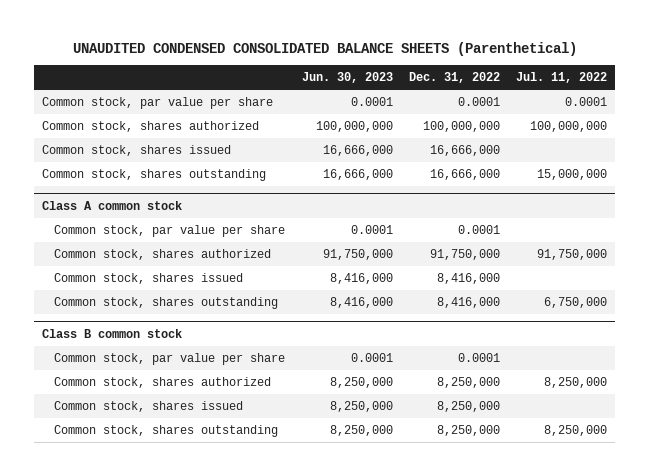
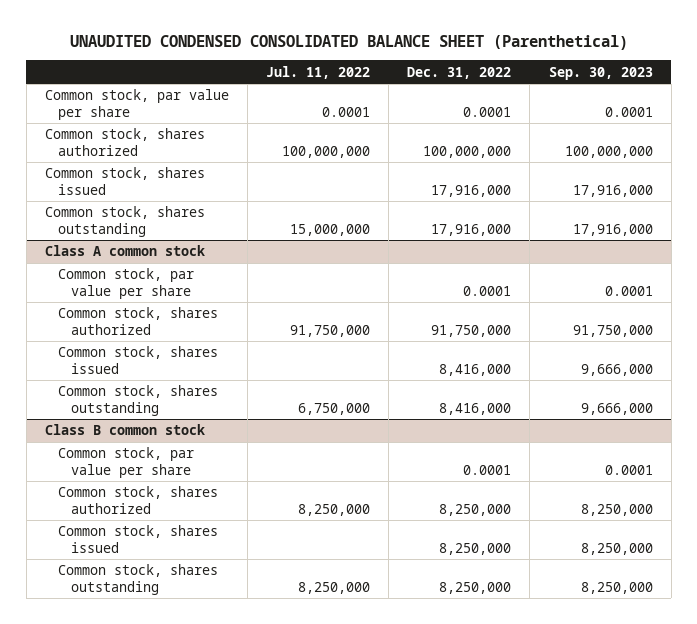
[72,41,577,56] UNAUDITED CONDENSED CONSOLIDATED BALANCE SHEETS (Parenthetical) -> [69,34,628,50] UNAUDITED CONDENSED CONSOLIDATED BALANCE SHEET (Parenthetical)
[301,72,393,84] Jun. 30, 2023 -> none
none -> [548,66,653,80] Sep. 30, 2023
[429,145,500,157] 16,666,000 -> [431,184,512,197] 17,916,000
[429,169,500,181] 16,666,000 -> [431,223,512,236] 17,916,000

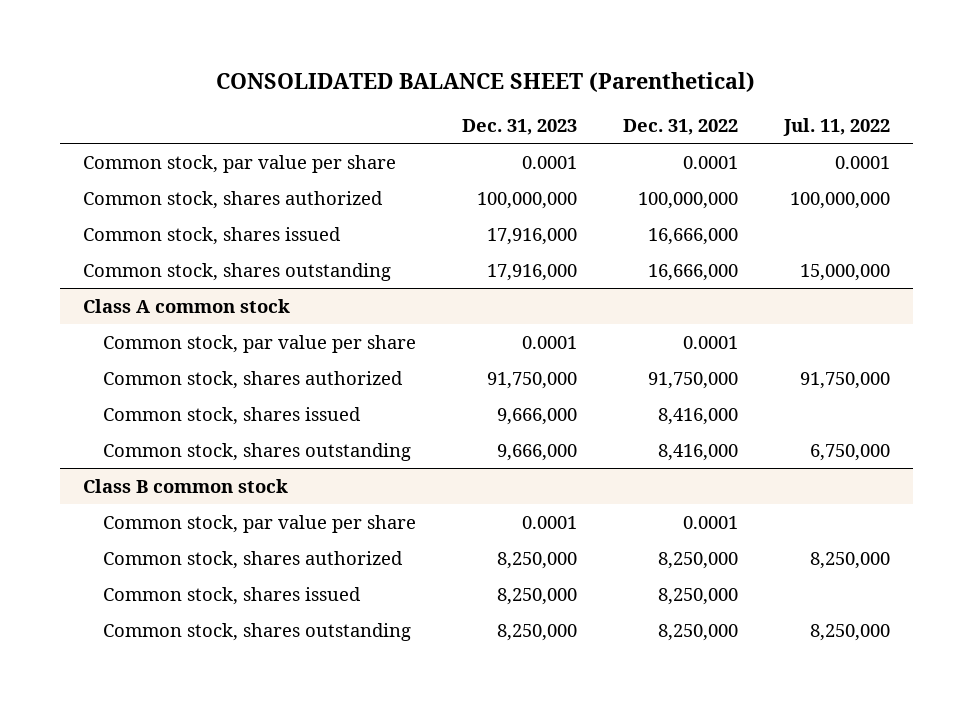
[69,34,628,50] UNAUDITED CONDENSED CONSOLIDATED BALANCE SHEET (Parenthetical) -> [216,71,756,92] CONSOLIDATED BALANCE SHEET (Parenthetical)
[548,66,653,80] Sep. 30, 2023 -> none
none -> [461,119,577,136] Dec. 31, 2023
[431,184,512,197] 17,916,000 -> [647,227,738,245] 16,666,000
[431,223,512,236] 17,916,000 -> [647,263,738,281] 16,666,000

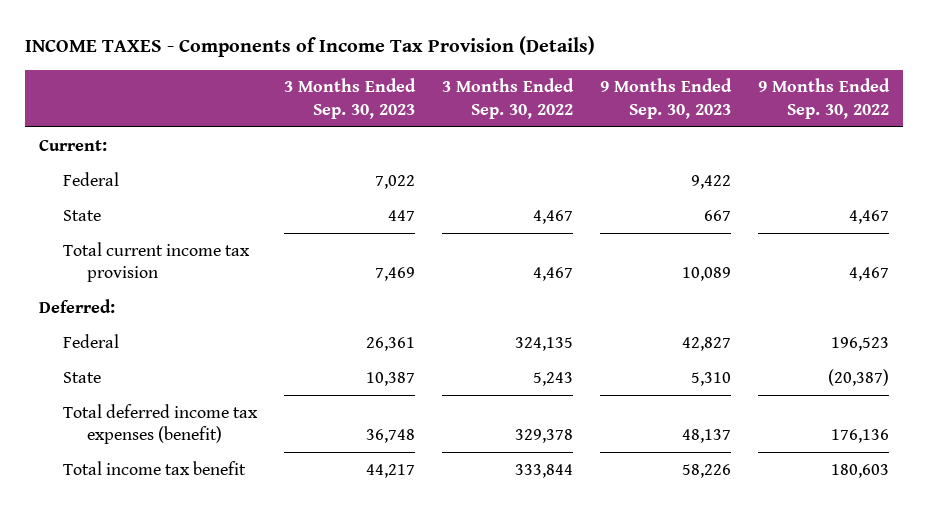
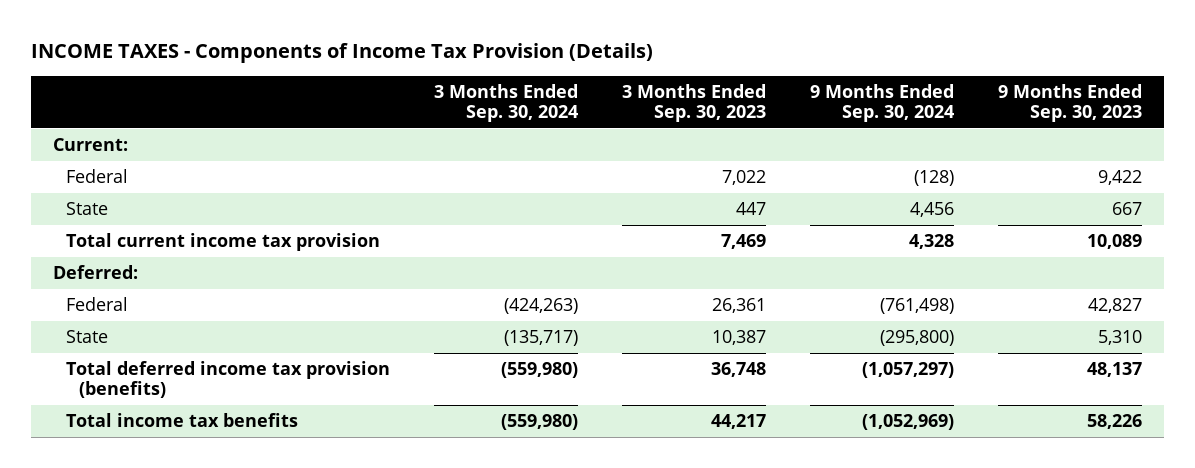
[442,78,575,119] 3 Months Ended Sep. 30, 2022 -> none
[758,78,891,119] 9 Months Ended Sep. 30, 2022 -> none
none -> [433,83,578,122] 3 Months Ended Sep. 30, 2024
none -> [809,83,954,122] 9 Months Ended Sep. 30, 2024
[62,403,258,445] Total deferred income tax expenses (benefit) -> [65,361,390,399] Total deferred income tax provision (benefits)
[62,460,246,475] Total income tax benefit -> [65,413,298,428] Total income tax benefits

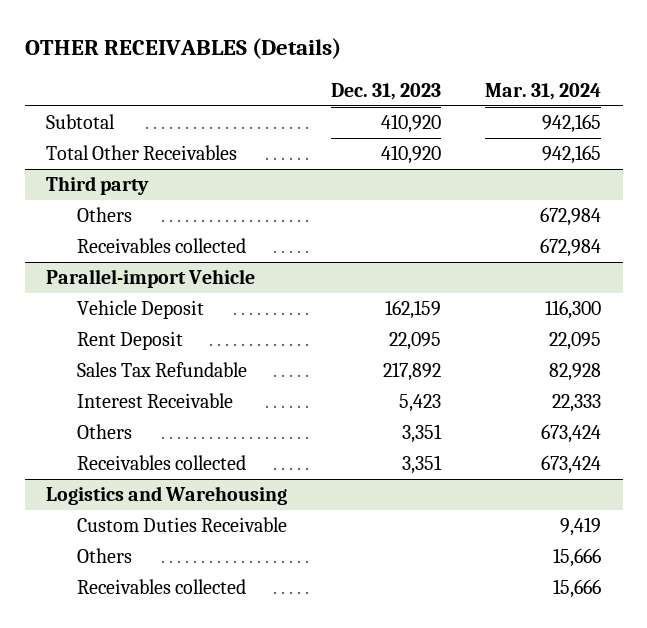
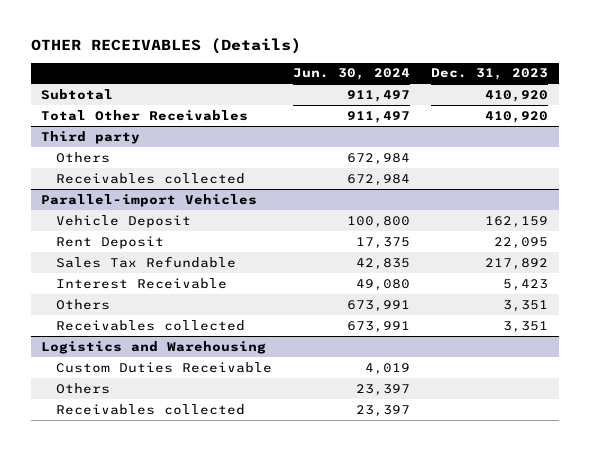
[484,82,601,100] Mar. 31, 2024 -> none
none -> [293,68,411,81] Jun. 30, 2024
[46,269,256,289] Parallel-import Vehicle -> [41,193,258,207] Parallel-import Vehicles

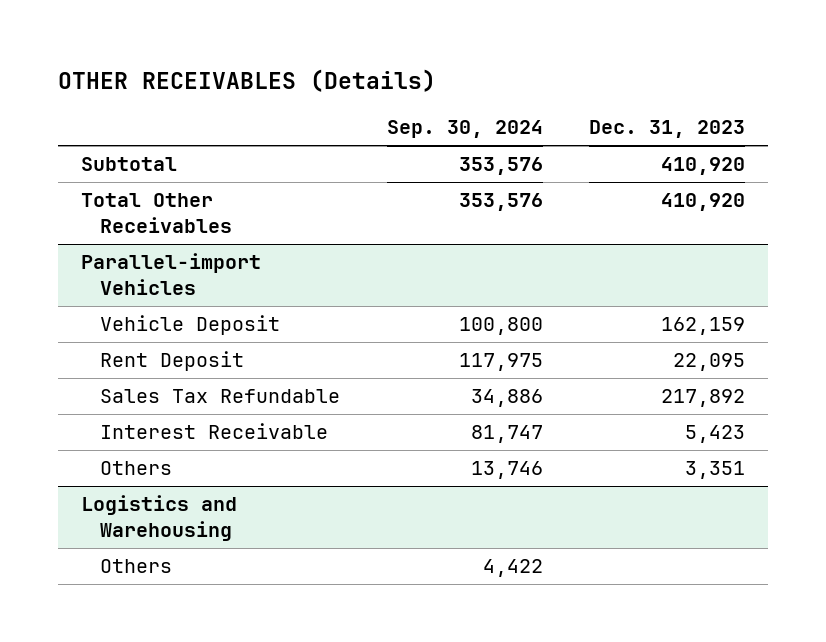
[293,68,411,81] Jun. 30, 2024 -> none
none -> [386,120,543,139] Sep. 30, 2024
[41,130,141,144] Third party -> none
[55,151,110,163] Others -> none
[55,172,245,184] Receivables collected -> none
[55,319,245,331] Receivables collected -> none
[55,361,272,373] Custom Duties Receivable -> none
[55,403,245,415] Receivables collected -> none

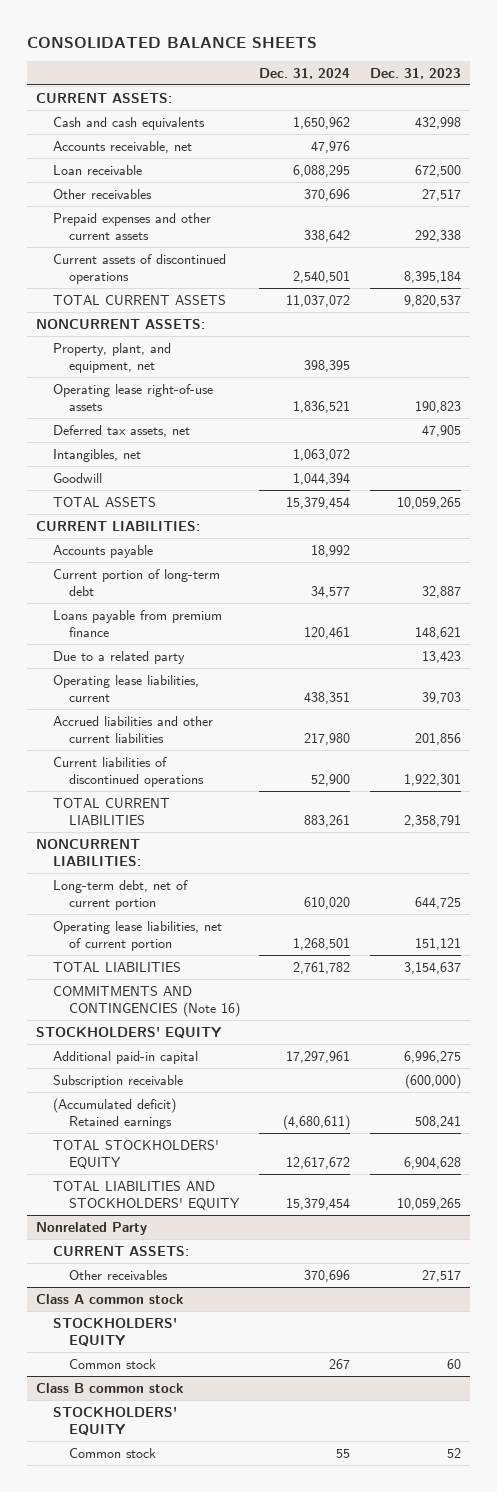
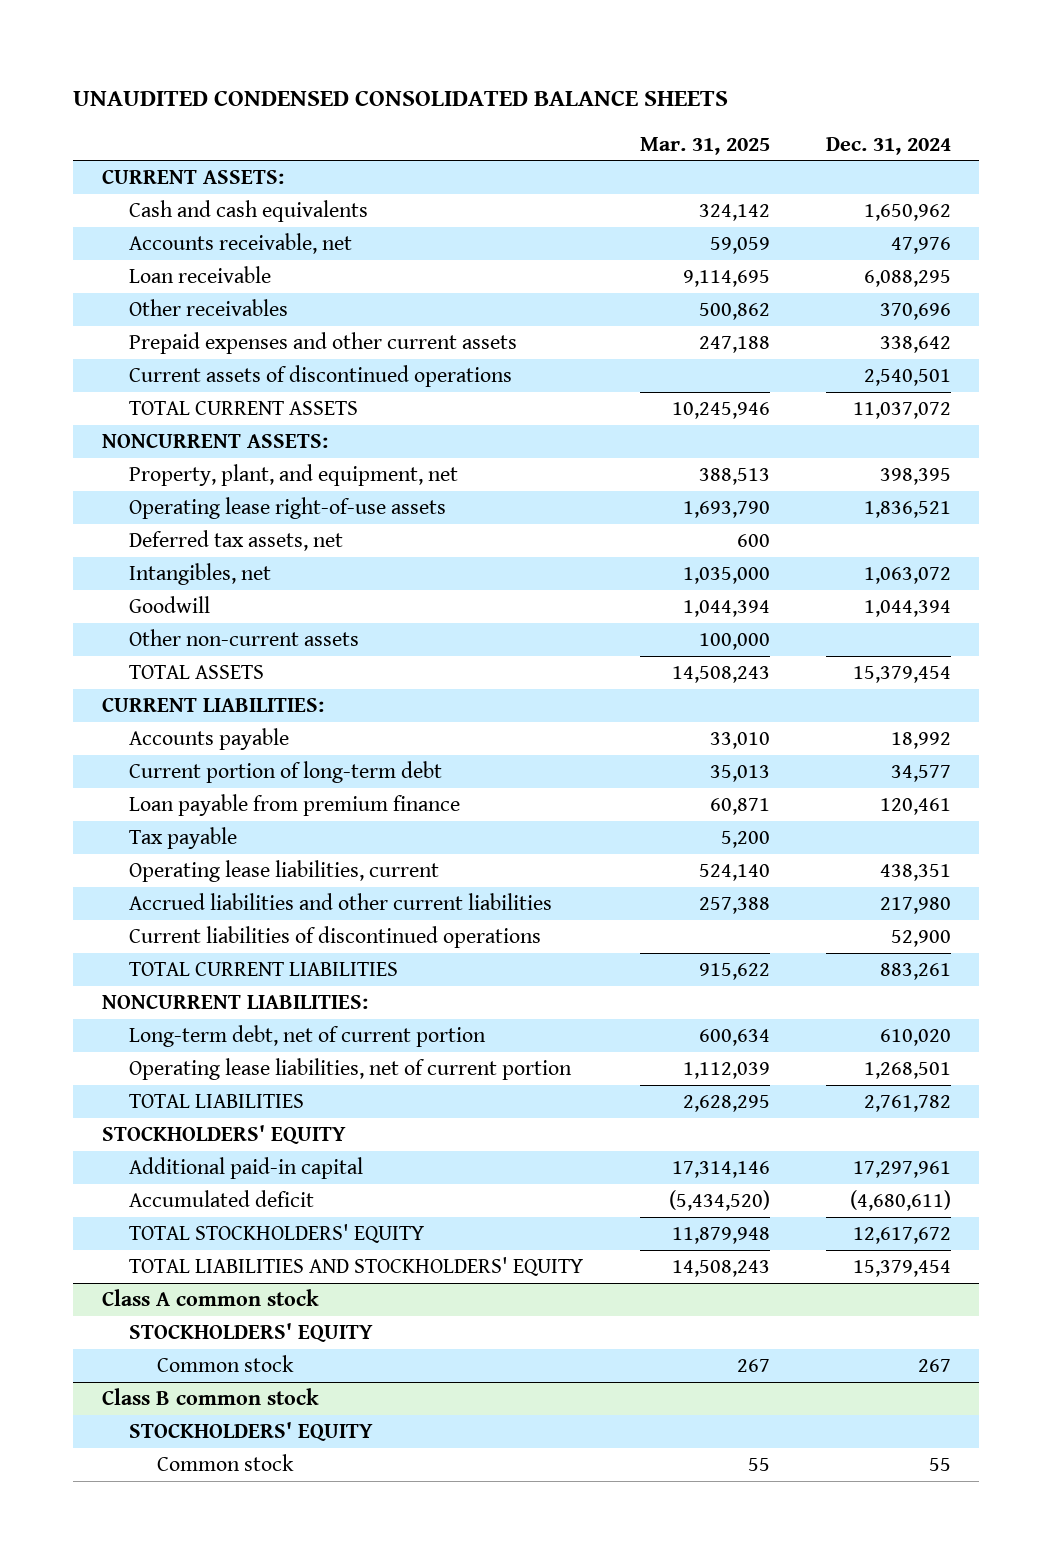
[26,36,317,48] CONSOLIDATED BALANCE SHEETS -> [73,90,729,107] UNAUDITED CONDENSED CONSOLIDATED BALANCE SHEETS
[369,67,461,79] Dec. 31, 2023 -> none
none -> [639,136,770,155] Mar. 31, 2025
none -> [129,628,360,646] Other non-current assets
[52,650,185,664] Due to a related party -> none
[52,609,222,637] Loans payable from premium finance -> [129,793,461,816] Loan payable from premium finance
none -> [129,826,238,849] Tax payable
[52,985,241,1017] COMMITMENTS AND CONTINGENCIES (Note 16) -> none
[52,1074,183,1088] Subscription receivable -> none
[52,1097,176,1129] (Accumulated deficit) Retained earnings -> [129,1189,315,1207] Accumulated deficit
[36,1221,148,1235] Nonrelated Party -> none
[52,1245,189,1256] CURRENT ASSETS: -> none
[69,1269,169,1280] Other receivables -> none

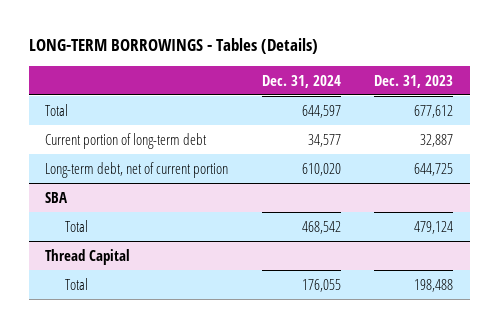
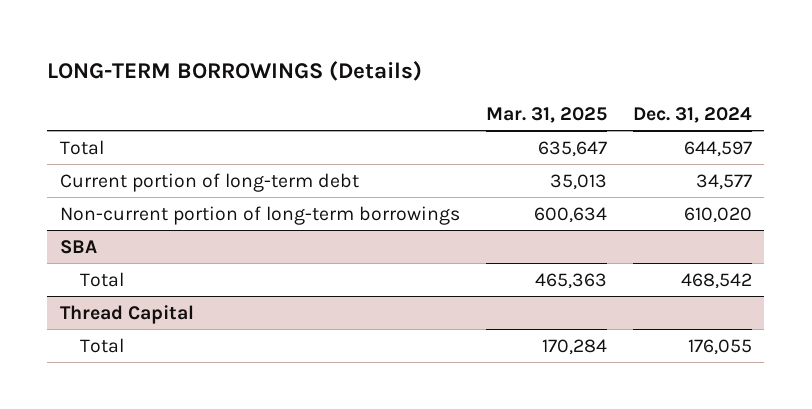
[28,38,318,55] LONG-TERM BORROWINGS - Tables (Details) -> [47,60,423,81] LONG-TERM BORROWINGS (Details)
[373,74,453,88] Dec. 31, 2023 -> none
none -> [485,107,607,124] Mar. 31, 2025
[45,161,229,178] Long-term debt, net of current portion -> [60,205,461,225] Non-current portion of long-term borrowings

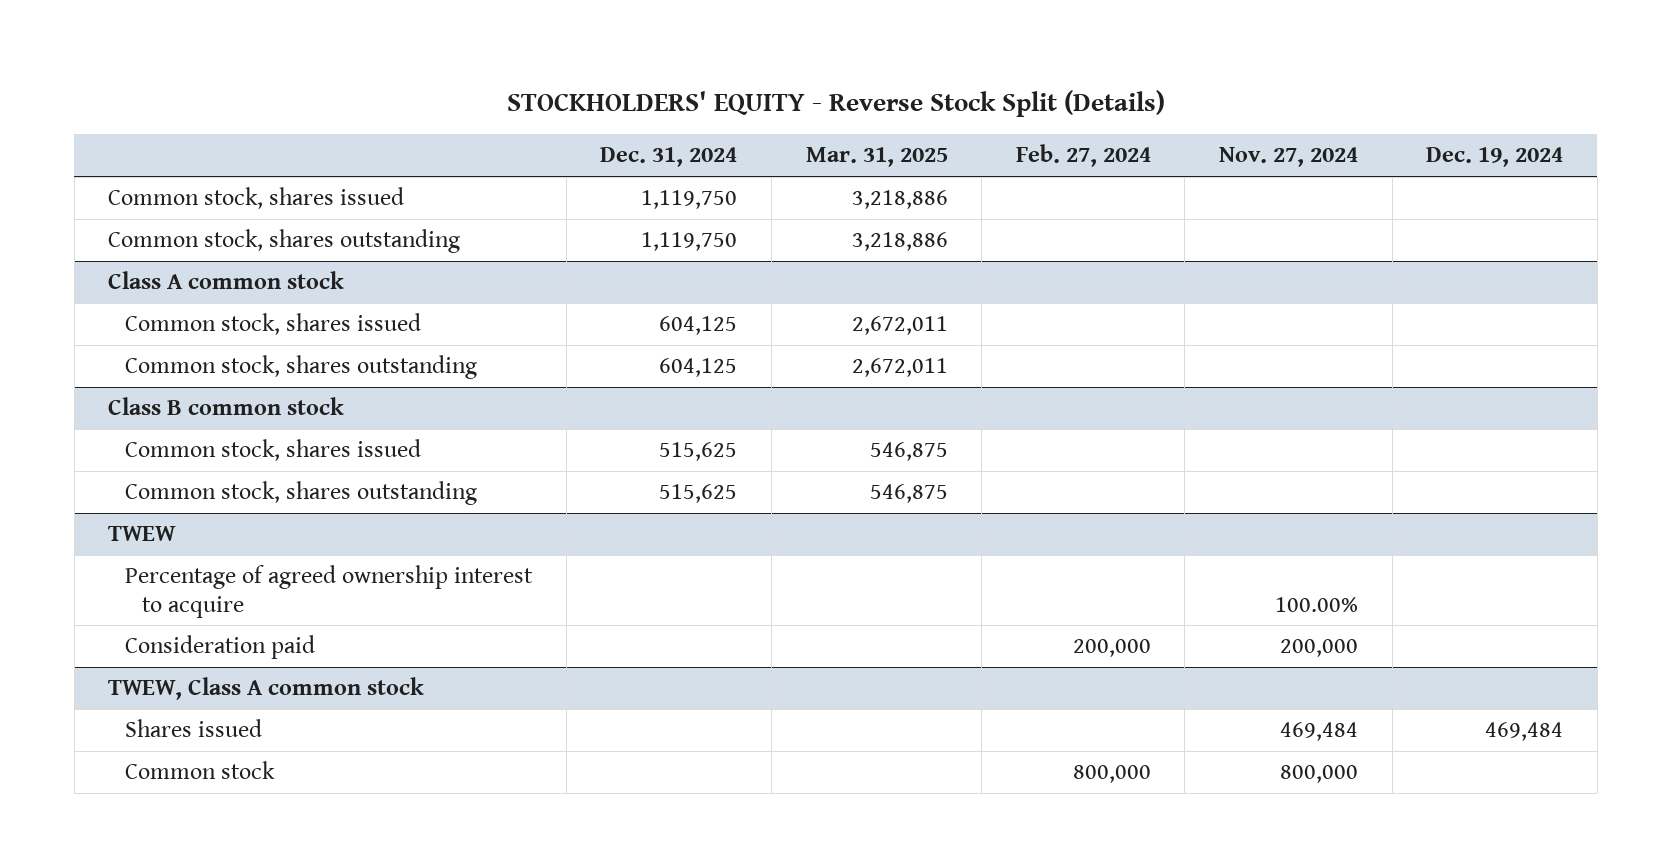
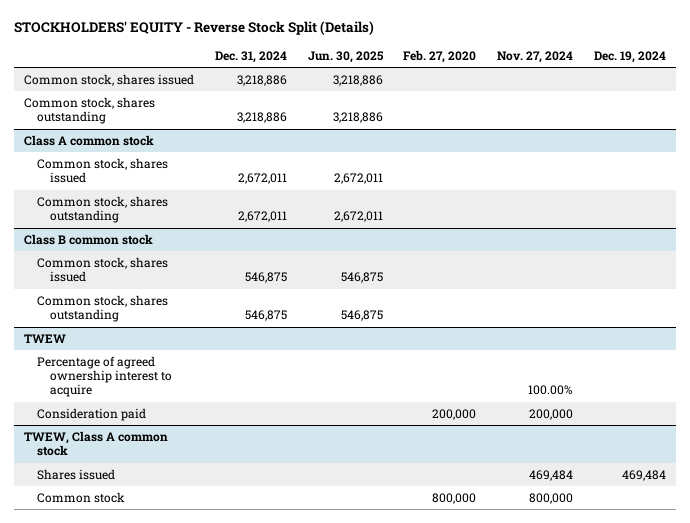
[805,147,948,168] Mar. 31, 2025 -> none
[1015,144,1151,168] Feb. 27, 2024 -> none
none -> [307,50,384,63] Jun. 30, 2025
none -> [403,49,477,63] Feb. 27, 2020
[641,190,738,210] 1,119,750 -> [236,74,287,86] 3,218,886
[641,232,738,252] 1,119,750 -> [236,112,287,124] 3,218,886
[659,316,738,336] 604,125 -> [237,173,287,185] 2,672,011
[659,358,738,378] 604,125 -> [237,211,287,223] 2,672,011
[659,442,738,462] 515,625 -> [244,272,287,284] 546,875
[659,484,738,504] 515,625 -> [244,310,287,322] 546,875

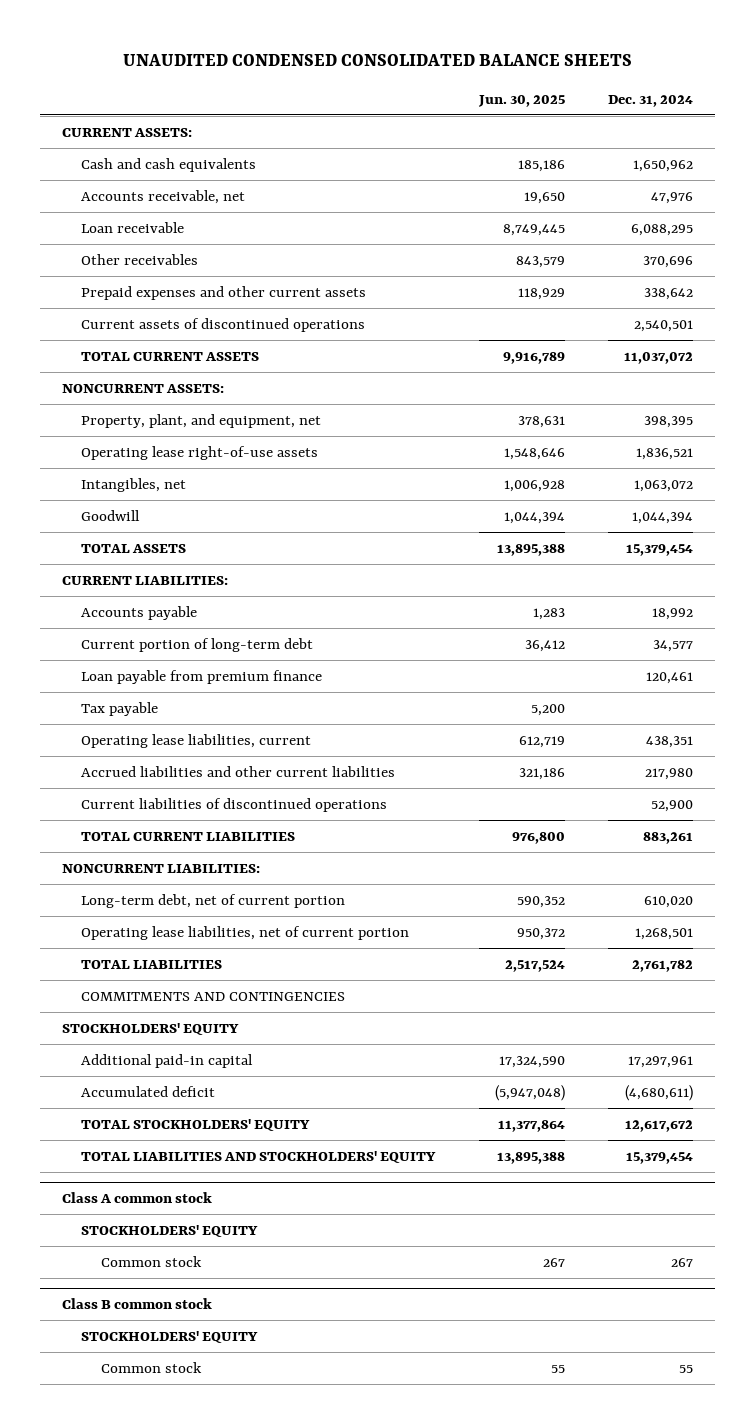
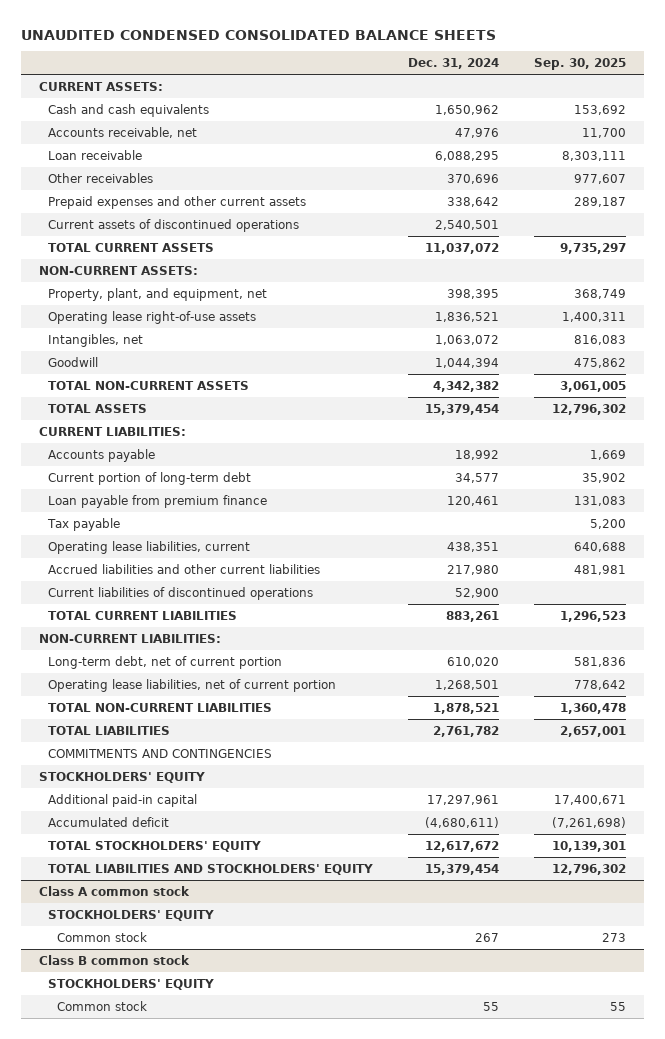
[477,94,565,107] Jun. 30, 2025 -> none
none -> [534,58,627,71] Sep. 30, 2025
[61,383,224,393] NONCURRENT ASSETS: -> [38,265,198,275] NON-CURRENT ASSETS:
none -> [48,380,250,390] TOTAL NON-CURRENT ASSETS
[61,863,260,873] NONCURRENT LIABILITIES: -> [38,633,221,643] NON-CURRENT LIABILITIES:
none -> [48,702,273,712] TOTAL NON-CURRENT LIABILITIES

